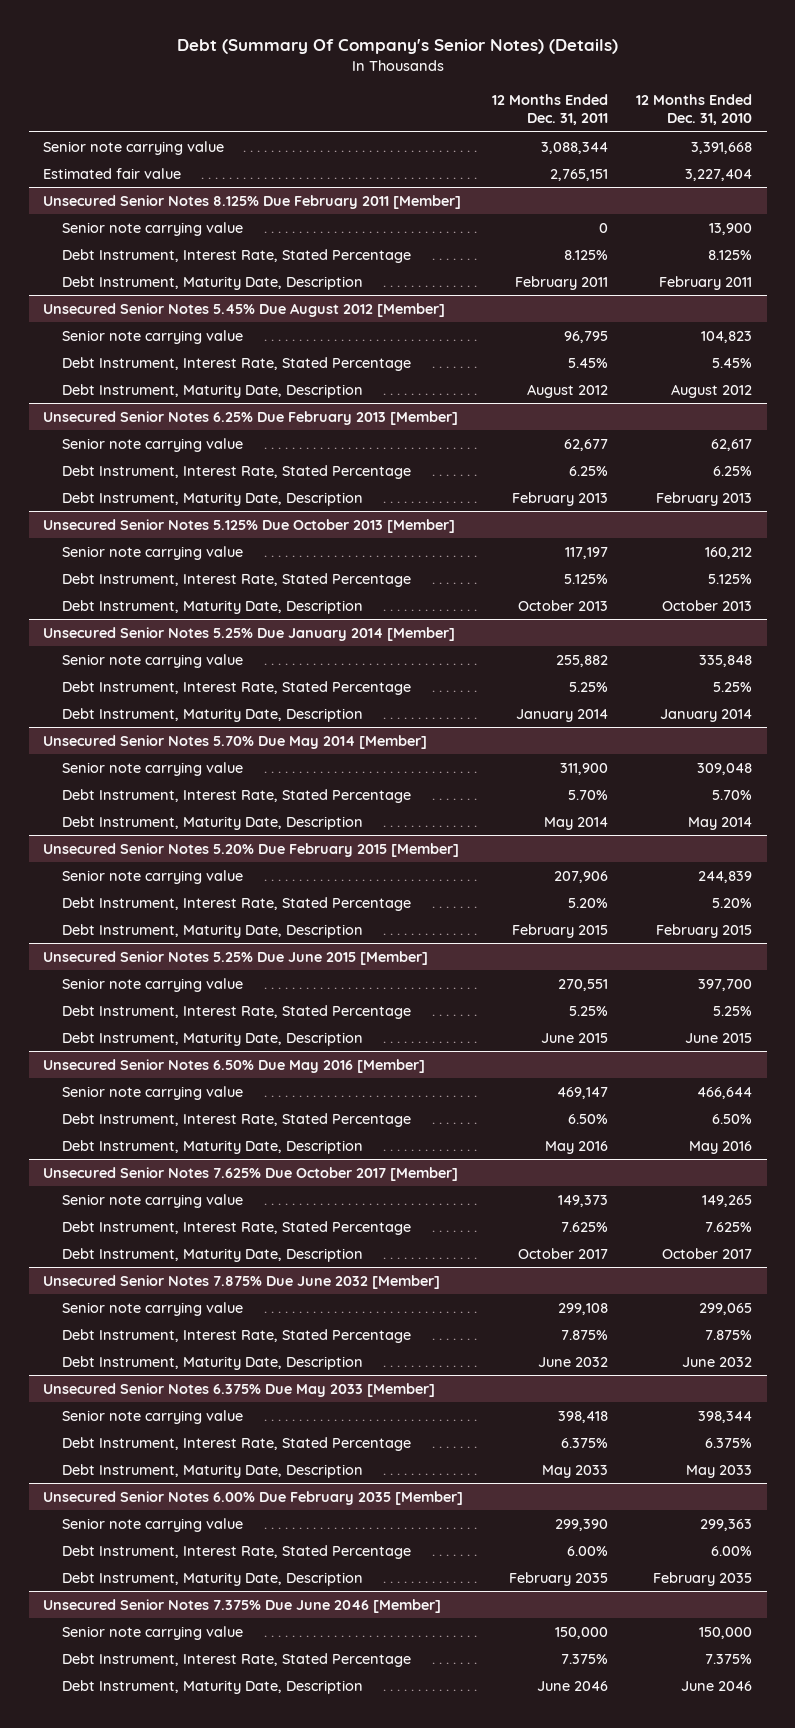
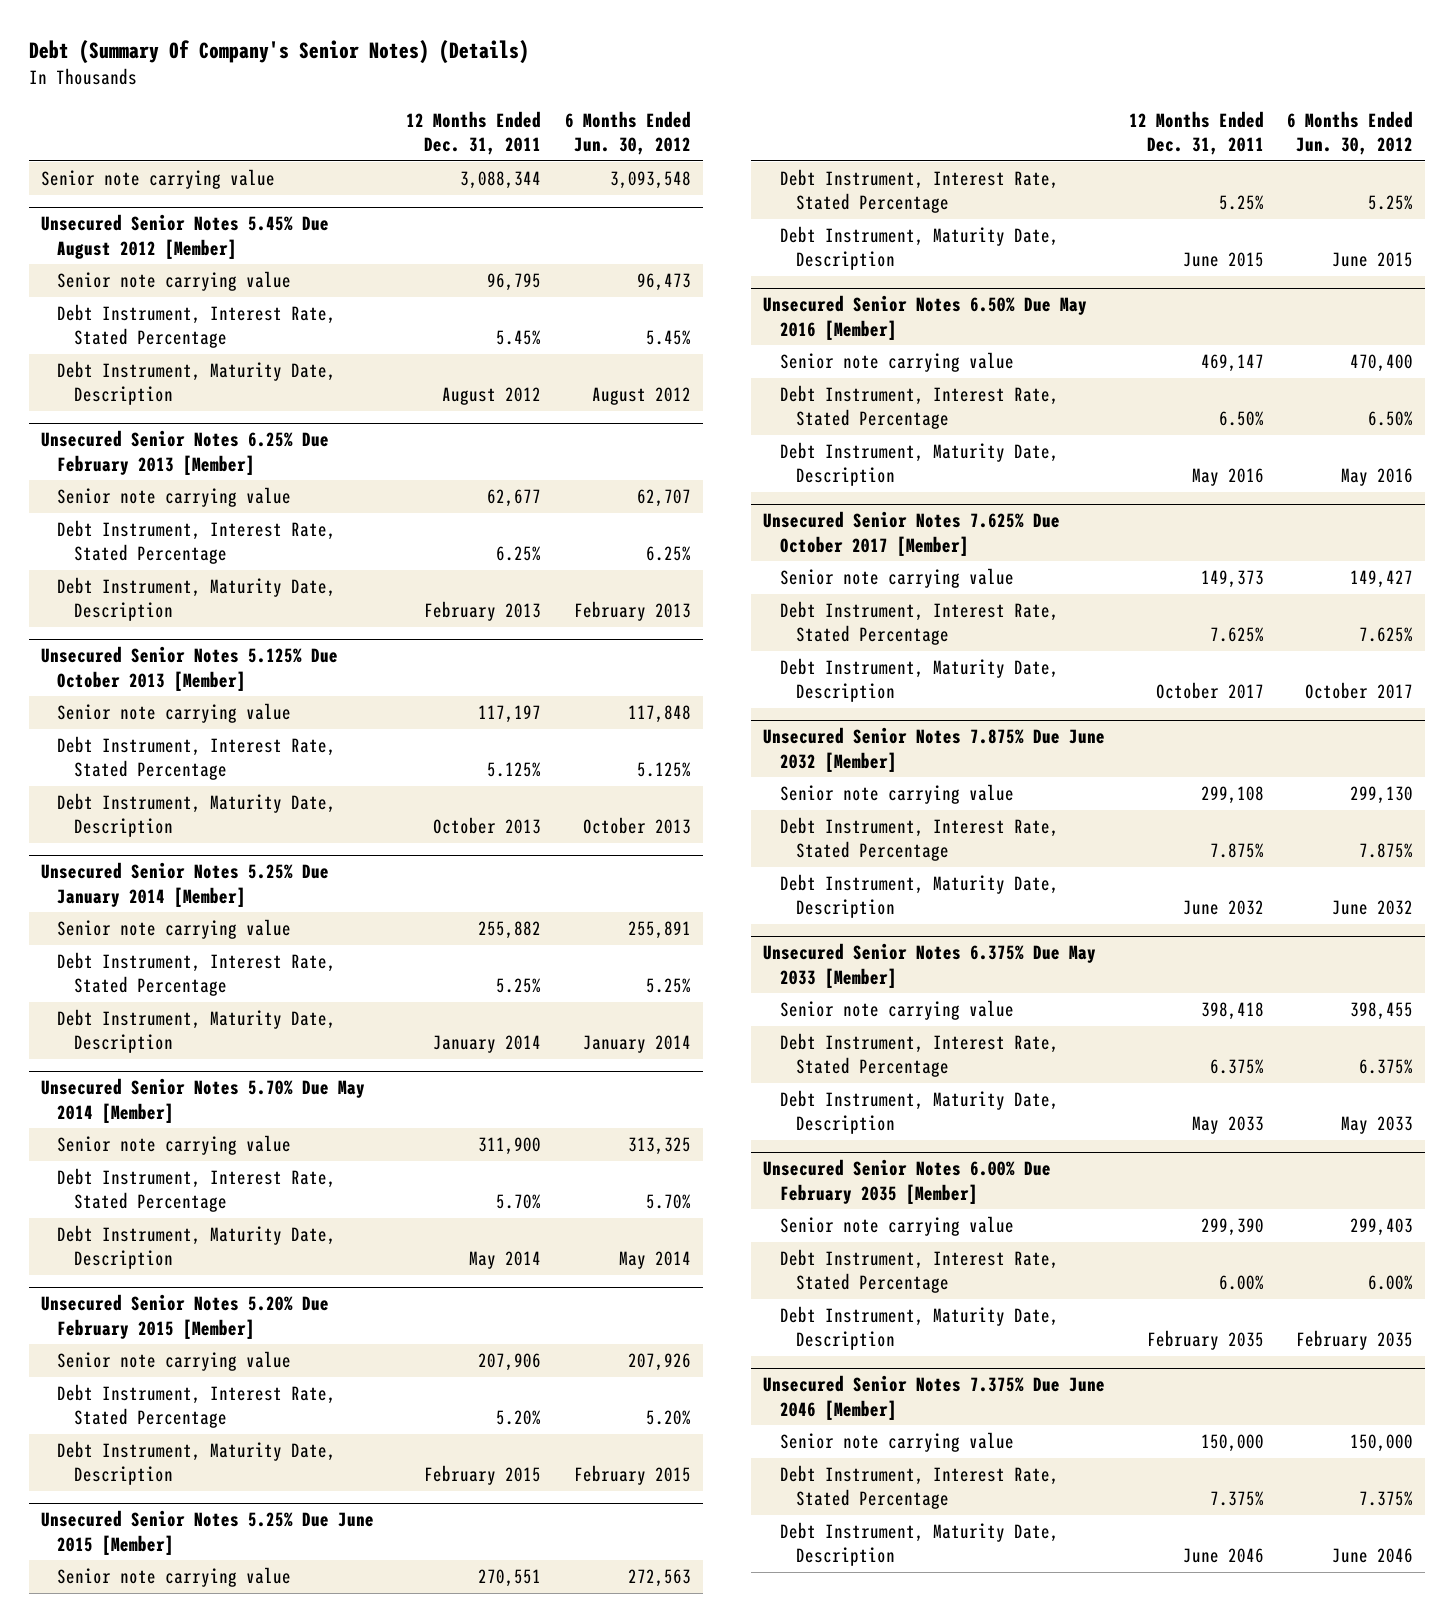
[636,93,753,126] 12 Months Ended Dec. 31, 2010 -> none
none -> [565,110,692,156] 6 Months Ended Jun. 30, 2012
[43,167,182,179] Estimated fair value -> none
[43,194,462,209] Unsecured Senior Notes 8.125% Due February 2011 [Member] -> none
[62,221,244,236] Senior note carrying value -> none
[62,248,412,263] Debt Instrument, Interest Rate, Stated Percentage -> none
[62,275,364,290] Debt Instrument, Maturity Date, Description -> none

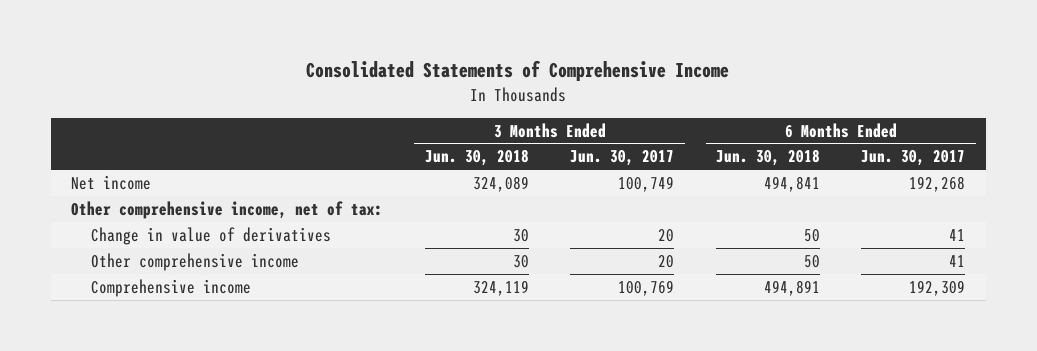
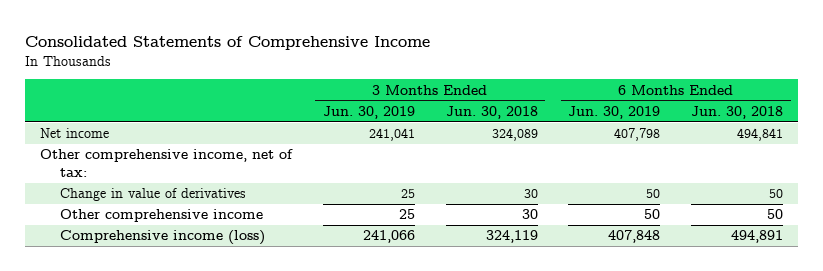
[570,150,675,167] Jun. 30, 2017 -> none
[861,150,966,167] Jun. 30, 2017 -> none
none -> [322,106,415,120] Jun. 30, 2019
none -> [568,106,661,120] Jun. 30, 2019
[91,278,252,297] Comprehensive income -> [59,230,265,246] Comprehensive income (loss)

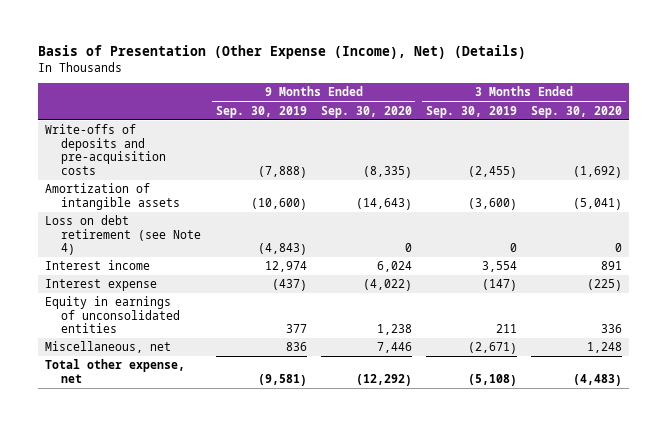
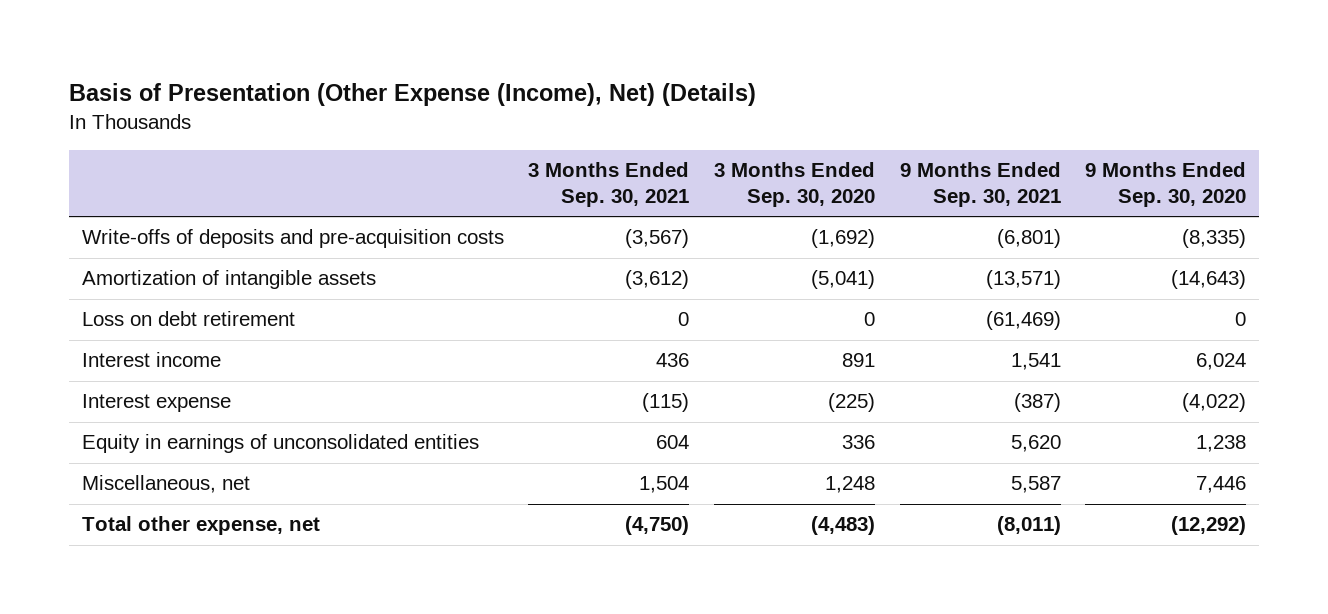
[215,105,307,118] Sep. 30, 2019 -> none
[425,105,517,118] Sep. 30, 2019 -> none
none -> [528,162,690,207] 3 Months Ended Sep. 30, 2021
none -> [899,162,1061,207] 9 Months Ended Sep. 30, 2021
[45,215,202,256] Loss on debt retirement (see Note 4) -> [81,311,295,327] Loss on debt retirement

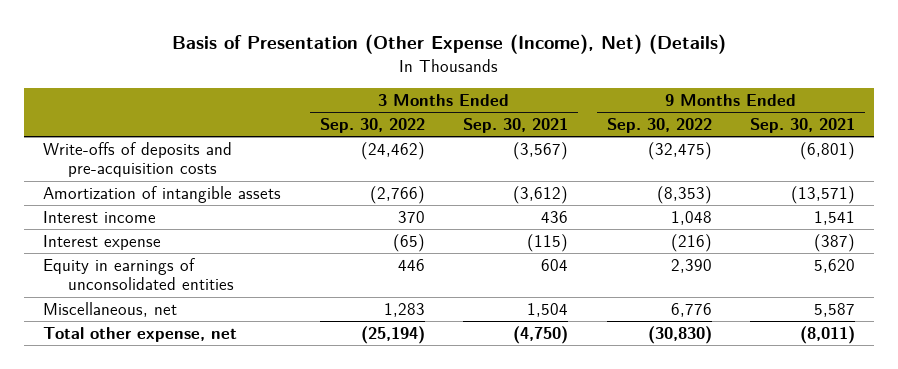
[713,162,875,207] 3 Months Ended Sep. 30, 2020 -> none
[1085,162,1247,207] 9 Months Ended Sep. 30, 2020 -> none
none -> [319,117,425,133] Sep. 30, 2022
none -> [606,117,712,133] Sep. 30, 2022
[81,311,295,327] Loss on debt retirement -> none

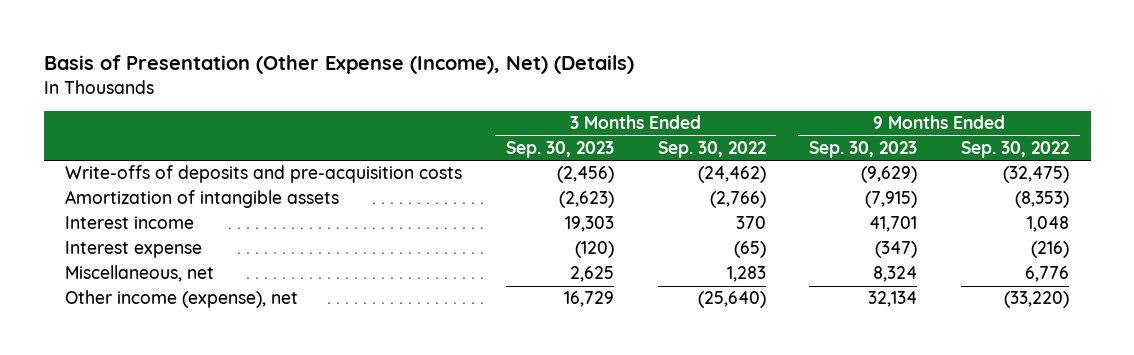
[463,117,569,133] Sep. 30, 2021 -> none
[750,117,856,133] Sep. 30, 2021 -> none
none -> [505,140,614,158] Sep. 30, 2023
none -> [809,140,918,158] Sep. 30, 2023
[43,257,235,291] Equity in earnings of unconsolidated entities -> none
[43,326,238,342] Total other expense, net -> [65,290,299,309] Other income (expense), net
[360,325,425,344] (25,194) -> [697,291,766,309] (25,640)
[647,325,712,344] (30,830) -> [1003,291,1069,309] (33,220)

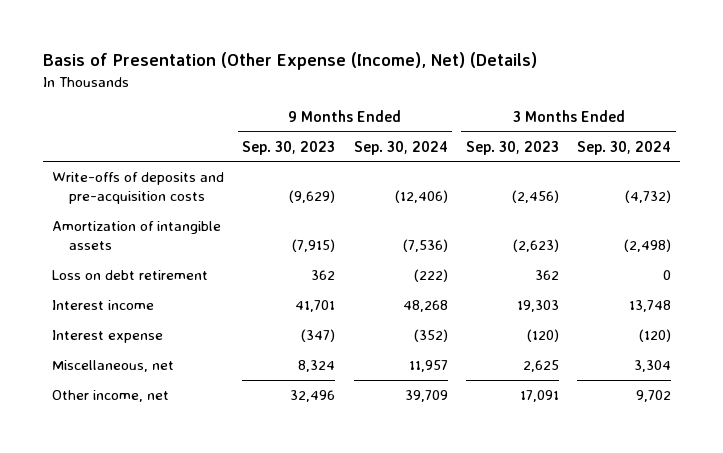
[657,140,766,158] Sep. 30, 2022 -> none
[960,140,1069,158] Sep. 30, 2022 -> none
none -> [353,140,448,155] Sep. 30, 2024
none -> [577,140,672,155] Sep. 30, 2024
none -> [51,270,208,281] Loss on debt retirement
[65,290,299,309] Other income (expense), net -> [51,390,169,403] Other income, net
[563,291,614,308] 16,729 -> [519,390,559,403] 17,091
[868,291,918,308] 32,134 -> [290,390,336,403] 32,496

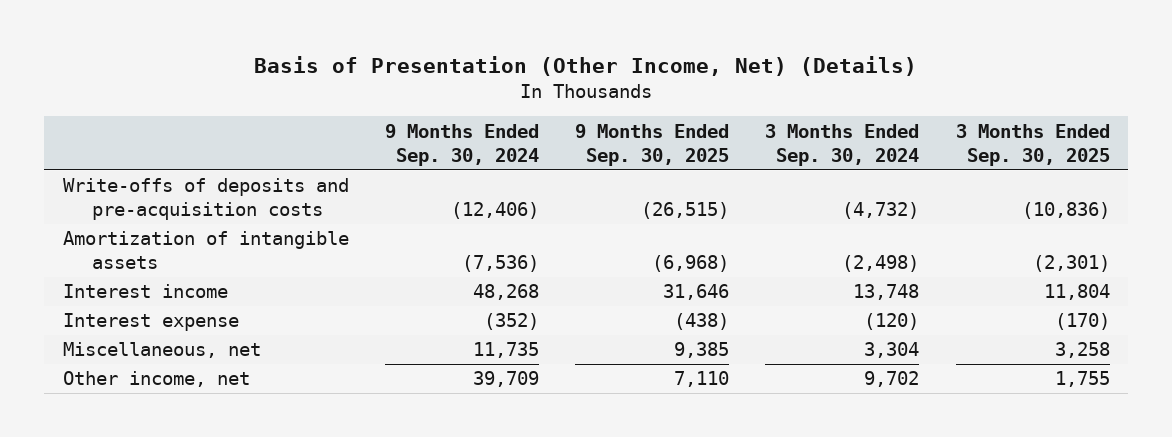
[42,52,537,71] Basis of Presentation (Other Expense (Income), Net) (Details) -> [254,56,918,77] Basis of Presentation (Other Income, Net) (Details)
[242,140,336,155] Sep. 30, 2023 -> none
[465,140,559,155] Sep. 30, 2023 -> none
none -> [575,123,730,166] 9 Months Ended Sep. 30, 2025
none -> [955,123,1110,166] 3 Months Ended Sep. 30, 2025
[51,270,208,281] Loss on debt retirement -> none
[408,360,448,373] 11,957 -> [472,342,539,359] 11,735

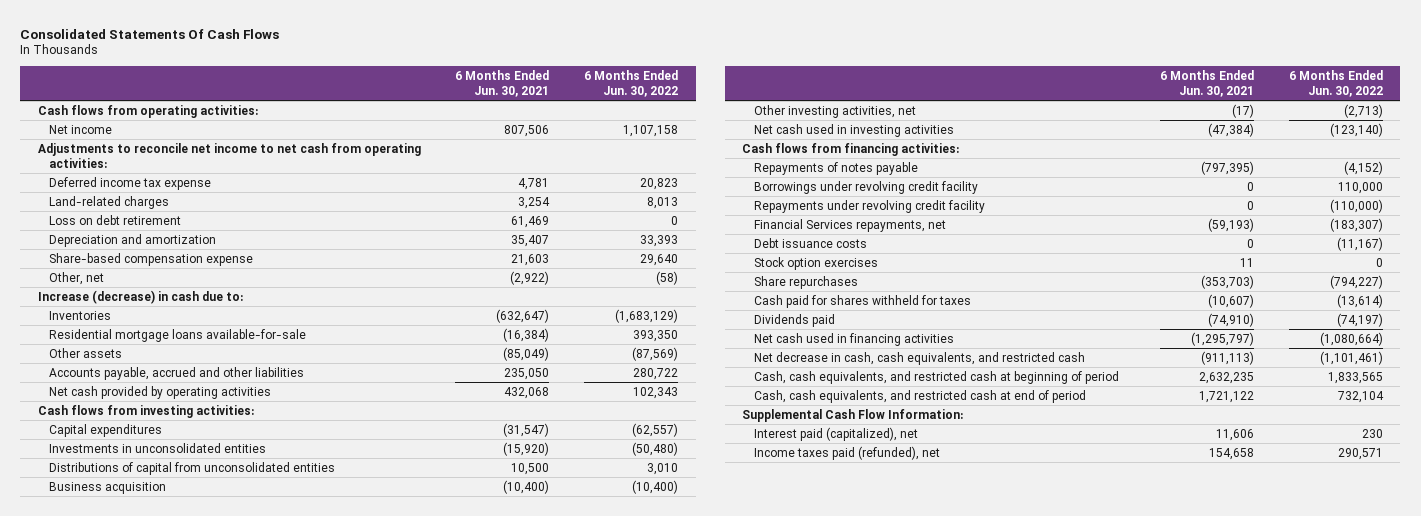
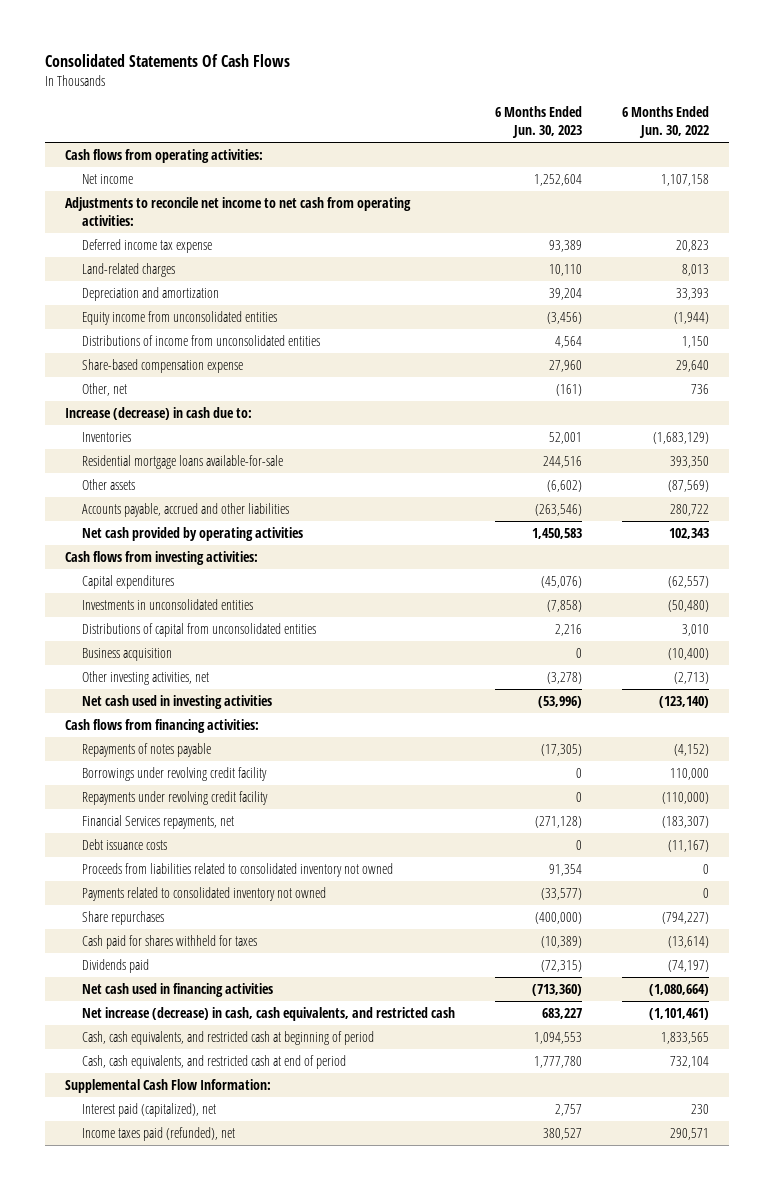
[455,70,550,97] 6 Months Ended Jun. 30, 2021 -> none
none -> [495,106,583,139] 6 Months Ended Jun. 30, 2023
[49,214,182,225] Loss on debt retirement -> none
none -> [82,311,278,326] Equity income from unconsolidated entities
none -> [82,335,321,347] Distributions of income from unconsolidated entities
[656,270,679,285] (58) -> [690,384,709,395] 736
[754,256,879,270] Stock option exercises -> none
none -> [82,863,394,878] Proceeds from liabilities related to consolidated inventory not owned
none -> [82,887,327,902] Payments related to consolidated inventory not owned
[754,351,1086,365] Net decrease in cash, cash equivalents, and restricted cash -> [82,1007,456,1022] Net increase (decrease) in cash, cash equivalents, and restricted cash

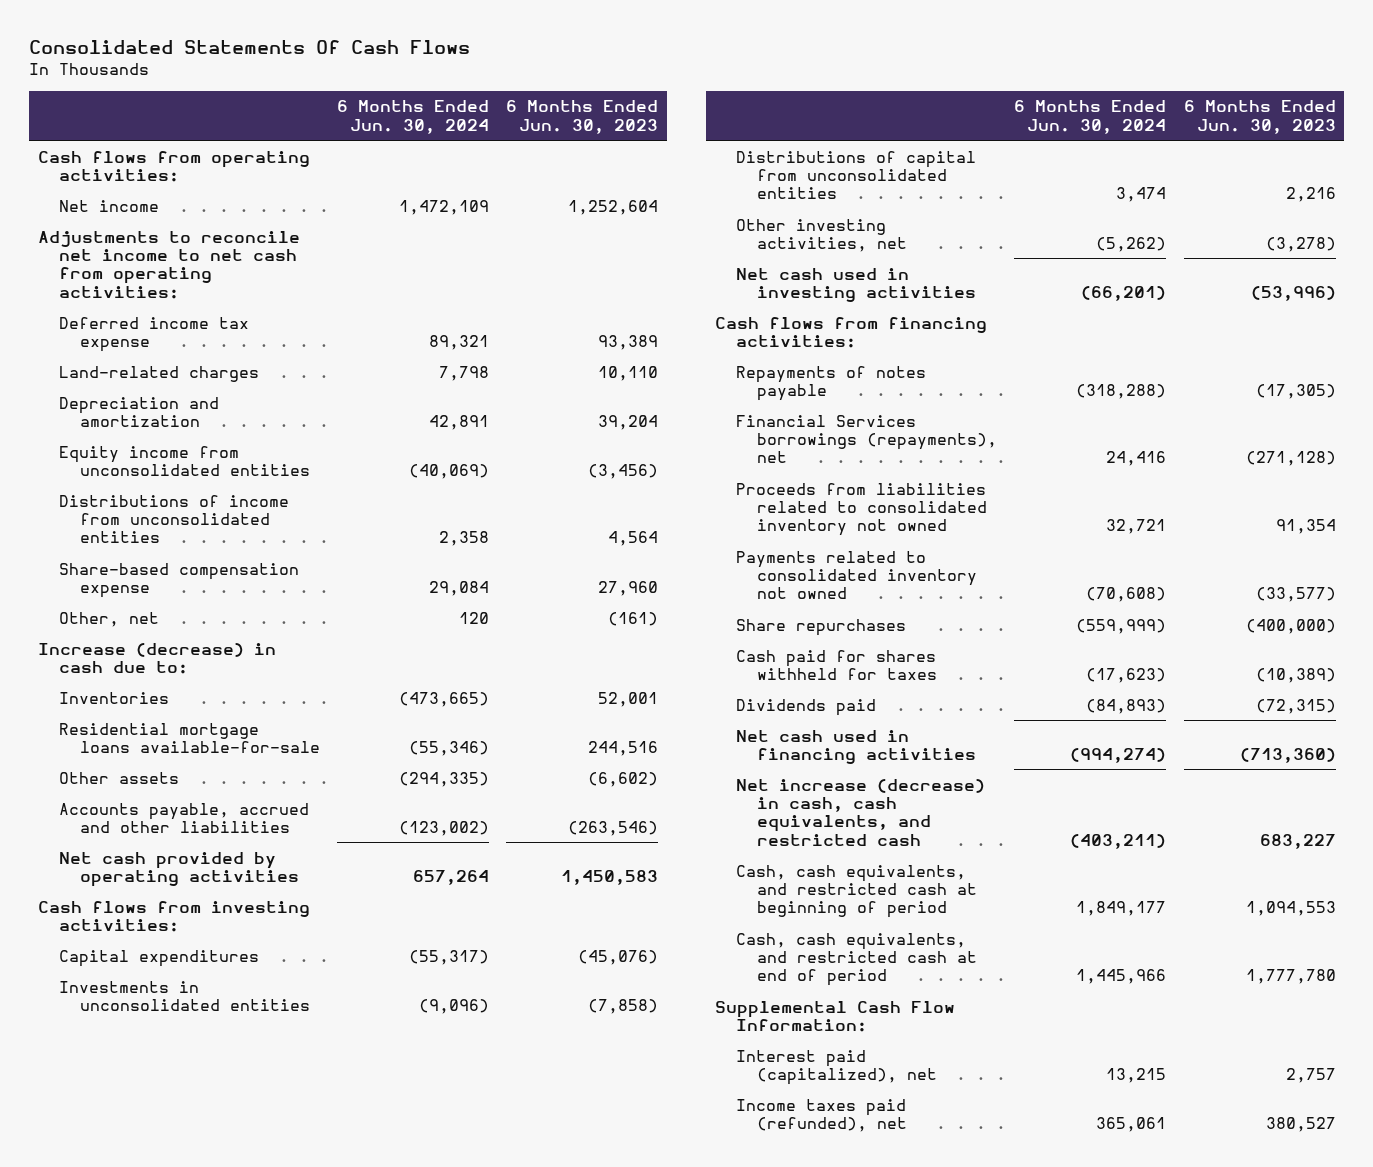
[621,106,709,139] 6 Months Ended Jun. 30, 2022 -> none
none -> [337,100,490,134] 6 Months Ended Jun. 30, 2024
[82,648,173,662] Business acquisition -> none
[82,767,268,782] Borrowings under revolving credit facility -> none
[82,791,269,806] Repayments under revolving credit facility -> none
[82,839,168,851] Debt issuance costs -> none
[82,815,235,830] Financial Services repayments, net -> [736,414,998,464] Financial Services borrowings (repayments), net

